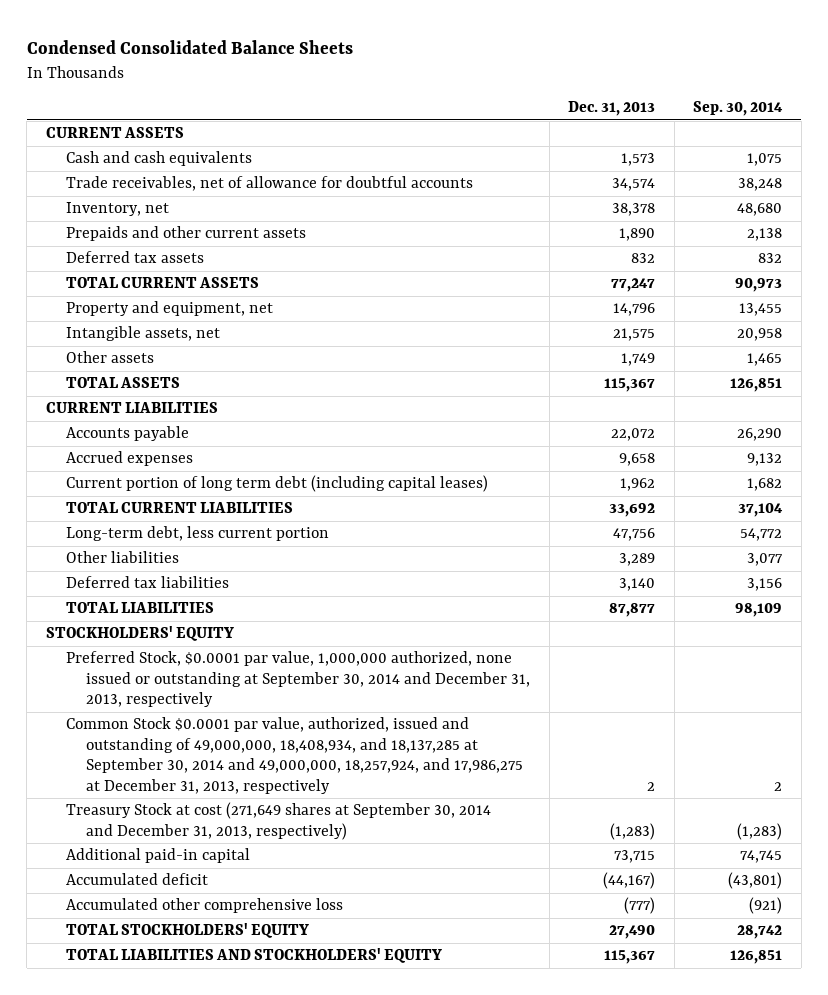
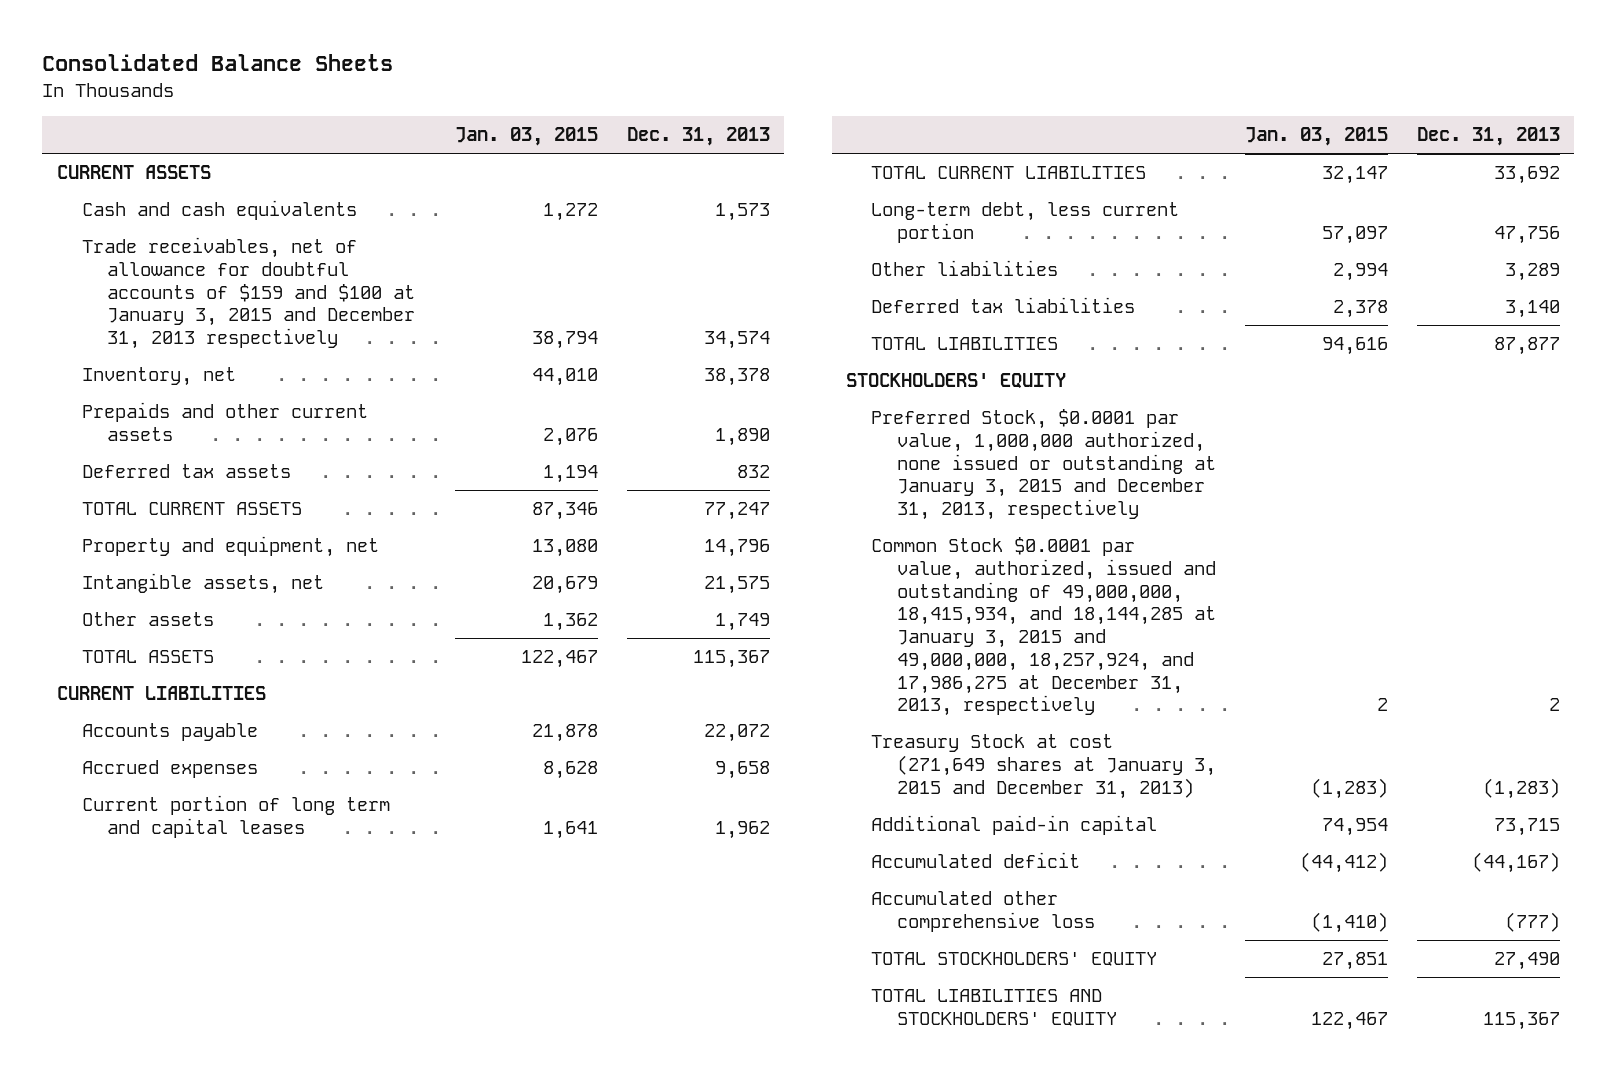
[26,39,353,54] Condensed Consolidated Balance Sheets -> [42,54,394,72] Consolidated Balance Sheets
[693,101,784,117] Sep. 30, 2014 -> none
none -> [455,127,599,147] Jan. 03, 2015
[66,176,474,192] Trade receivables, net of allowance for doubtful accounts -> [81,237,416,350] Trade receivables, net of allowance for doubtful accounts of $159 and $100 at January 3, 2015 and December 31, 2013 respectively
[66,475,489,493] Current portion of long term debt (including capital leases) -> [81,795,390,838] Current portion of long term and capital leases
[66,651,531,708] Preferred Stock, $0.0001 par value, 1,000,000 authorized, none issued or outstanding at September 30, 2014 and December 31, 2013, respectively -> [871,409,1216,521] Preferred Stock, $0.0001 par value, 1,000,000 authorized, none issued or outstanding at January 3, 2015 and December 31, 2013, respectively
[66,717,524,794] Common Stock $0.0001 par value, authorized, issued and outstanding of 49,000,000, 18,408,934, and 18,137,285 at September 30, 2014 and 49,000,000, 18,257,924, and 17,986,275 at December 31, 2013, respectively -> [871,537,1216,717] Common Stock $0.0001 par value, authorized, issued and outstanding of 49,000,000, 18,415,934, and 18,144,285 at January 3, 2015 and 49,000,000, 18,257,924, and 17,986,275 at December 31, 2013, respectively
[66,802,492,840] Treasury Stock at cost (271,649 shares at September 30, 2014 and December 31, 2013, respectively) -> [871,734,1216,799] Treasury Stock at cost (271,649 shares at January 3, 2015 and December 31, 2013)

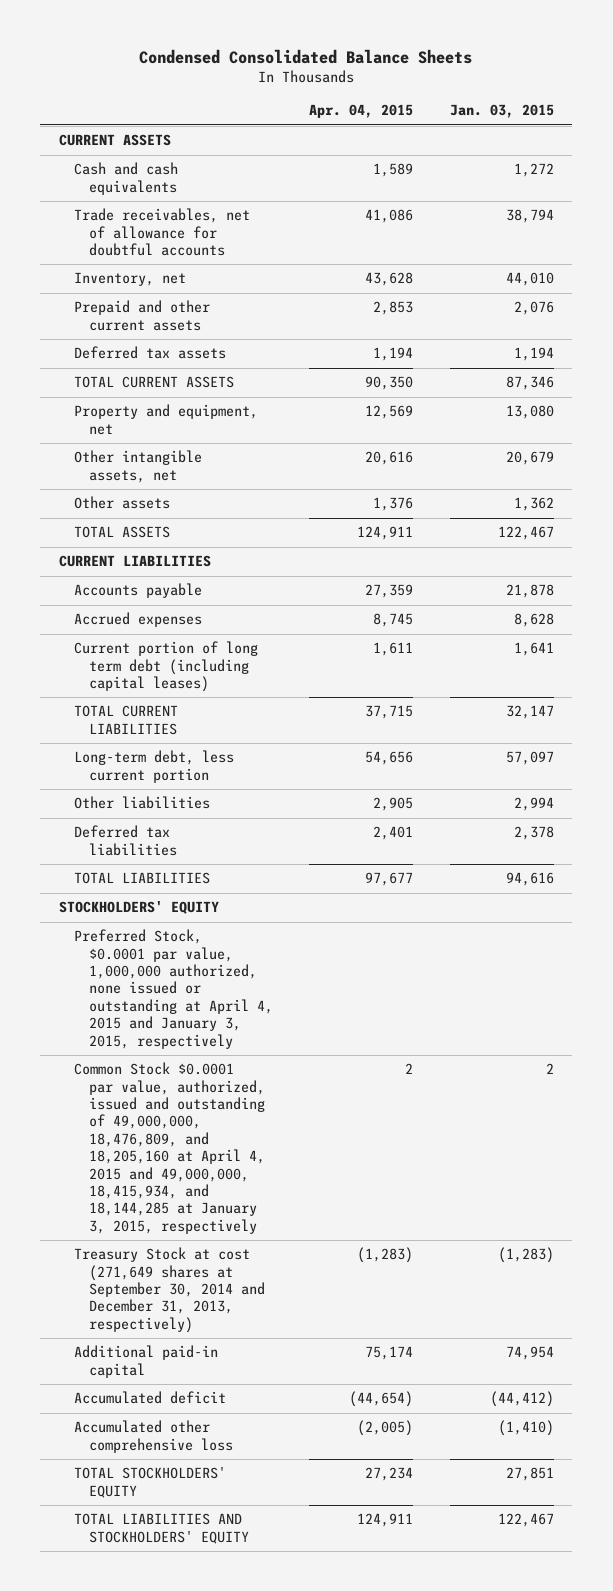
[42,54,394,72] Consolidated Balance Sheets -> [139,48,473,64] Condensed Consolidated Balance Sheets
[627,127,771,147] Dec. 31, 2013 -> none
none -> [309,104,414,119] Apr. 04, 2015
[81,237,416,350] Trade receivables, net of allowance for doubtful accounts of $159 and $100 at January 3, 2015 and December 31, 2013 respectively -> [73,208,250,257] Trade receivables, net of allowance for doubtful accounts
[81,402,368,441] Prepaids and other current assets -> [73,300,210,331] Prepaid and other current assets
[81,573,324,595] Intangible assets, net -> [73,450,202,483] Other intangible assets, net
[81,795,390,838] Current portion of long term and capital leases -> [73,641,258,693] Current portion of long term debt (including capital leases)
[871,409,1216,521] Preferred Stock, $0.0001 par value, 1,000,000 authorized, none issued or outstanding at January 3, 2015 and December 31, 2013, respectively -> [73,929,273,1049] Preferred Stock, $0.0001 par value, 1,000,000 authorized, none issued or outstanding at April 4, 2015 and January 3, 2015, respectively
[871,537,1216,717] Common Stock $0.0001 par value, authorized, issued and outstanding of 49,000,000, 18,415,934, and 18,144,285 at January 3, 2015 and 49,000,000, 18,257,924, and 17,986,275 at December 31, 2013, respectively -> [73,1062,265,1234] Common Stock $0.0001 par value, authorized, issued and outstanding of 49,000,000, 18,476,809, and 18,205,160 at April 4, 2015 and 49,000,000, 18,415,934, and 18,144,285 at January 3, 2015, respectively
[871,734,1216,799] Treasury Stock at cost (271,649 shares at January 3, 2015 and December 31, 2013) -> [73,1247,265,1333] Treasury Stock at cost (271,649 shares at September 30, 2014 and December 31, 2013, respectively)

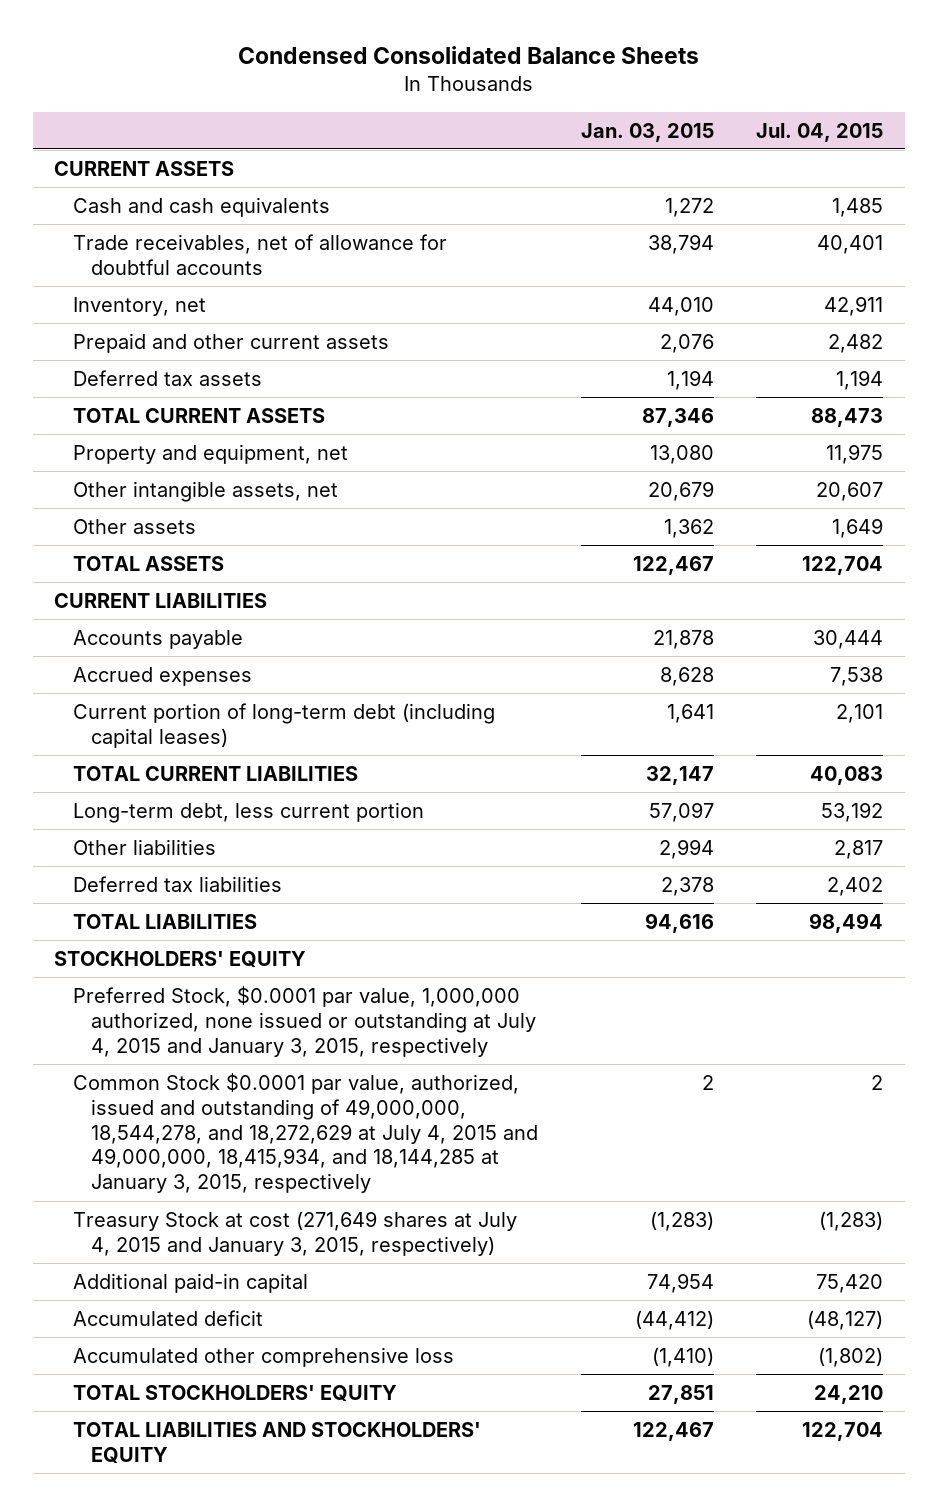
[309,104,414,119] Apr. 04, 2015 -> none
none -> [756,122,884,142] Jul. 04, 2015
[73,641,258,693] Current portion of long term debt (including capital leases) -> [72,702,495,748] Current portion of long-term debt (including capital leases)
[73,929,273,1049] Preferred Stock, $0.0001 par value, 1,000,000 authorized, none issued or outstanding at April 4, 2015 and January 3, 2015, respectively -> [72,985,536,1057] Preferred Stock, $0.0001 par value, 1,000,000 authorized, none issued or outstanding at July 4, 2015 and January 3, 2015, respectively
[73,1062,265,1234] Common Stock $0.0001 par value, authorized, issued and outstanding of 49,000,000, 18,476,809, and 18,205,160 at April 4, 2015 and 49,000,000, 18,415,934, and 18,144,285 at January 3, 2015, respectively -> [72,1072,538,1194] Common Stock $0.0001 par value, authorized, issued and outstanding of 49,000,000, 18,544,278, and 18,272,629 at July 4, 2015 and 49,000,000, 18,415,934, and 18,144,285 at January 3, 2015, respectively
[73,1247,265,1333] Treasury Stock at cost (271,649 shares at September 30, 2014 and December 31, 2013, respectively) -> [72,1210,517,1256] Treasury Stock at cost (271,649 shares at July 4, 2015 and January 3, 2015, respectively)

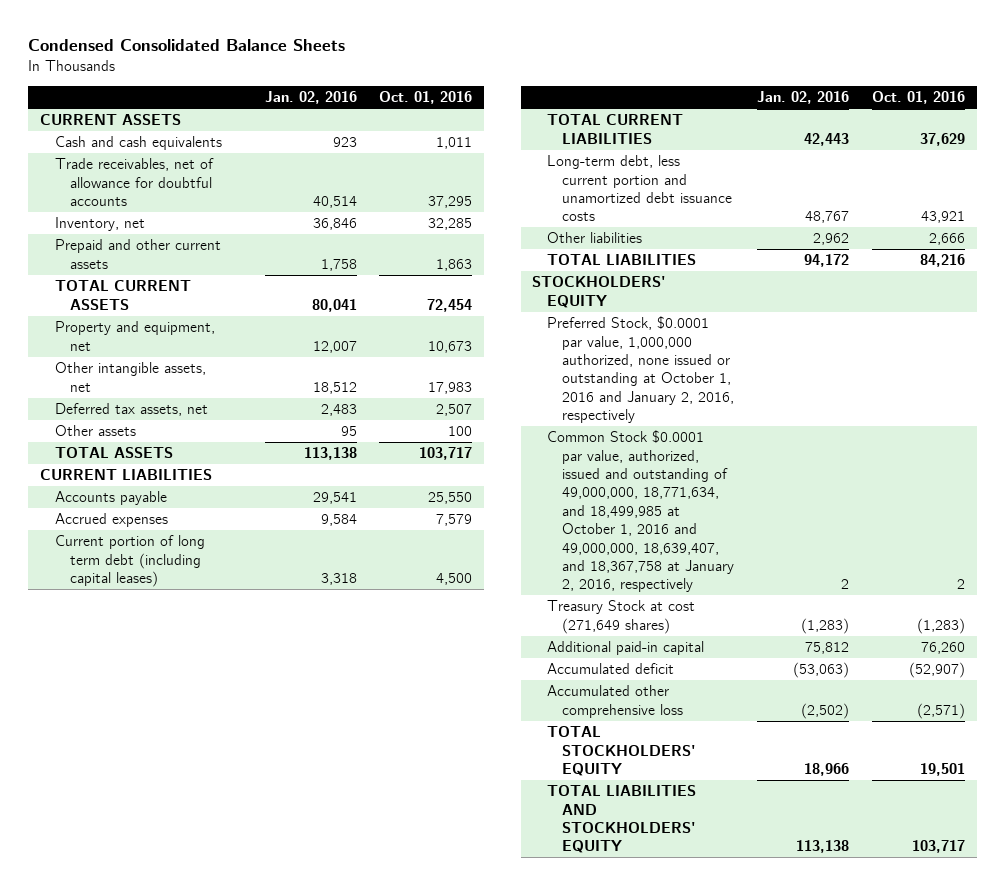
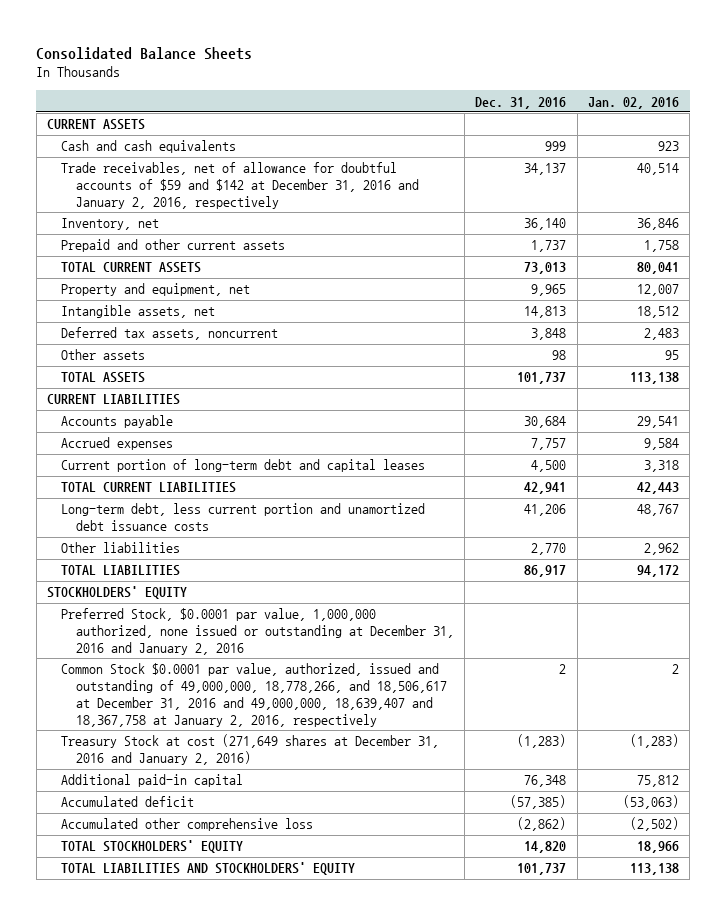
[28,39,346,52] Condensed Consolidated Balance Sheets -> [36,46,253,60] Consolidated Balance Sheets
[379,91,473,105] Oct. 01, 2016 -> none
none -> [475,96,567,109] Dec. 31, 2016
[54,158,214,206] Trade receivables, net of allowance for doubtful accounts -> [61,162,419,210] Trade receivables, net of allowance for doubtful accounts of $59 and $142 at December 31, 2016 and January 2, 2016, respectively
[54,362,206,392] Other intangible assets, net -> [61,305,216,319] Intangible assets, net
[54,403,208,417] Deferred tax assets, net -> [61,327,279,341] Deferred tax assets, noncurrent
[54,535,205,587] Current portion of long term debt (including capital leases) -> [61,459,426,473] Current portion of long-term debt and capital leases
[547,316,735,424] Preferred Stock, $0.0001 par value, 1,000,000 authorized, none issued or outstanding at October 1, 2016 and January 2, 2016, respectively -> [61,608,454,656] Preferred Stock, $0.0001 par value, 1,000,000 authorized, none issued or outstanding at December 31, 2016 and January 2, 2016
[547,430,735,593] Common Stock $0.0001 par value, authorized, issued and outstanding of 49,000,000, 18,771,634, and 18,499,985 at October 1, 2016 and 49,000,000, 18,639,407, and 18,367,758 at January 2, 2016, respectively -> [61,663,447,727] Common Stock $0.0001 par value, authorized, issued and outstanding of 49,000,000, 18,778,266, and 18,506,617 at December 31, 2016 and 49,000,000, 18,639,407 and 18,367,758 at January 2, 2016, respectively
[547,600,696,634] Treasury Stock at cost (271,649 shares) -> [61,734,440,766] Treasury Stock at cost (271,649 shares at December 31, 2016 and January 2, 2016)

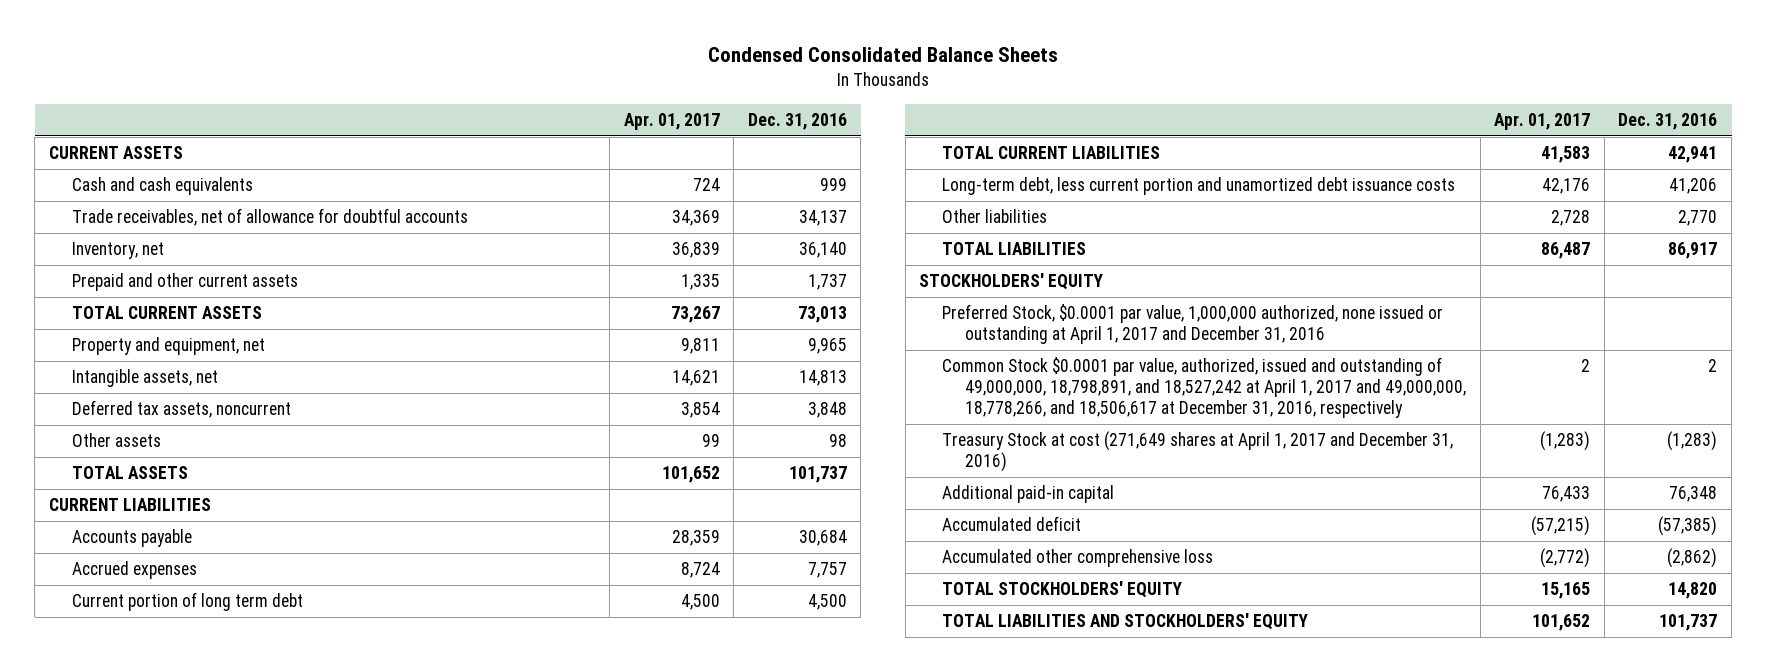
[36,46,253,60] Consolidated Balance Sheets -> [708,47,1059,63] Condensed Consolidated Balance Sheets
[588,96,680,109] Jan. 02, 2016 -> none
none -> [623,113,720,131] Apr. 01, 2017
[61,162,419,210] Trade receivables, net of allowance for doubtful accounts of $59 and $142 at December 31, 2016 and January 2, 2016, respectively -> [71,208,468,227] Trade receivables, net of allowance for doubtful accounts
[61,459,426,473] Current portion of long-term debt and capital leases -> [71,592,303,612] Current portion of long term debt
[61,608,454,656] Preferred Stock, $0.0001 par value, 1,000,000 authorized, none issued or outstanding at December 31, 2016 and January 2, 2016 -> [942,304,1444,345] Preferred Stock, $0.0001 par value, 1,000,000 authorized, none issued or outstanding at April 1, 2017 and December 31, 2016
[61,663,447,727] Common Stock $0.0001 par value, authorized, issued and outstanding of 49,000,000, 18,778,266, and 18,506,617 at December 31, 2016 and 49,000,000, 18,639,407 and 18,367,758 at January 2, 2016, respectively -> [942,357,1467,419] Common Stock $0.0001 par value, authorized, issued and outstanding of 49,000,000, 18,798,891, and 18,527,242 at April 1, 2017 and 49,000,000, 18,778,266, and 18,506,617 at December 31, 2016, respectively
[61,734,440,766] Treasury Stock at cost (271,649 shares at December 31, 2016 and January 2, 2016) -> [942,431,1454,473] Treasury Stock at cost (271,649 shares at April 1, 2017 and December 31, 2016)

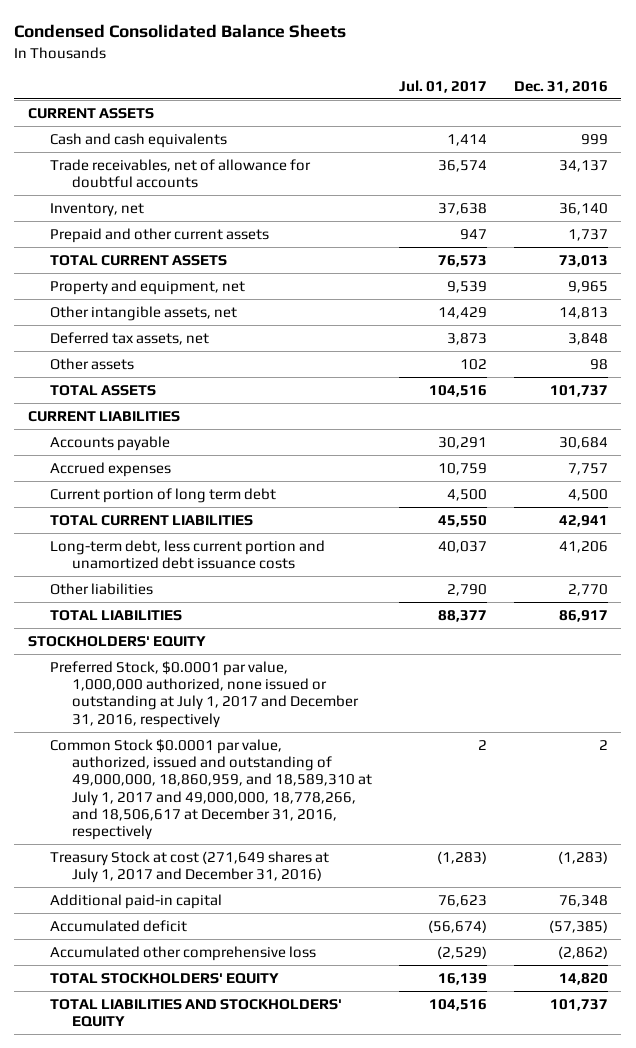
[623,113,720,131] Apr. 01, 2017 -> none
none -> [399,79,488,93] Jul. 01, 2017
[71,369,218,388] Intangible assets, net -> [49,305,237,321] Other intangible assets, net
[71,400,291,419] Deferred tax assets, noncurrent -> [49,331,209,345] Deferred tax assets, net
[942,304,1444,345] Preferred Stock, $0.0001 par value, 1,000,000 authorized, none issued or outstanding at April 1, 2017 and December 31, 2016 -> [49,660,360,728] Preferred Stock, $0.0001 par value, 1,000,000 authorized, none issued or outstanding at July 1, 2017 and December 31, 2016, respectively
[942,357,1467,419] Common Stock $0.0001 par value, authorized, issued and outstanding of 49,000,000, 18,798,891, and 18,527,242 at April 1, 2017 and 49,000,000, 18,778,266, and 18,506,617 at December 31, 2016, respectively -> [49,738,373,841] Common Stock $0.0001 par value, authorized, issued and outstanding of 49,000,000, 18,860,959, and 18,589,310 at July 1, 2017 and 49,000,000, 18,778,266, and 18,506,617 at December 31, 2016, respectively
[942,431,1454,473] Treasury Stock at cost (271,649 shares at April 1, 2017 and December 31, 2016) -> [49,850,329,884] Treasury Stock at cost (271,649 shares at July 1, 2017 and December 31, 2016)

